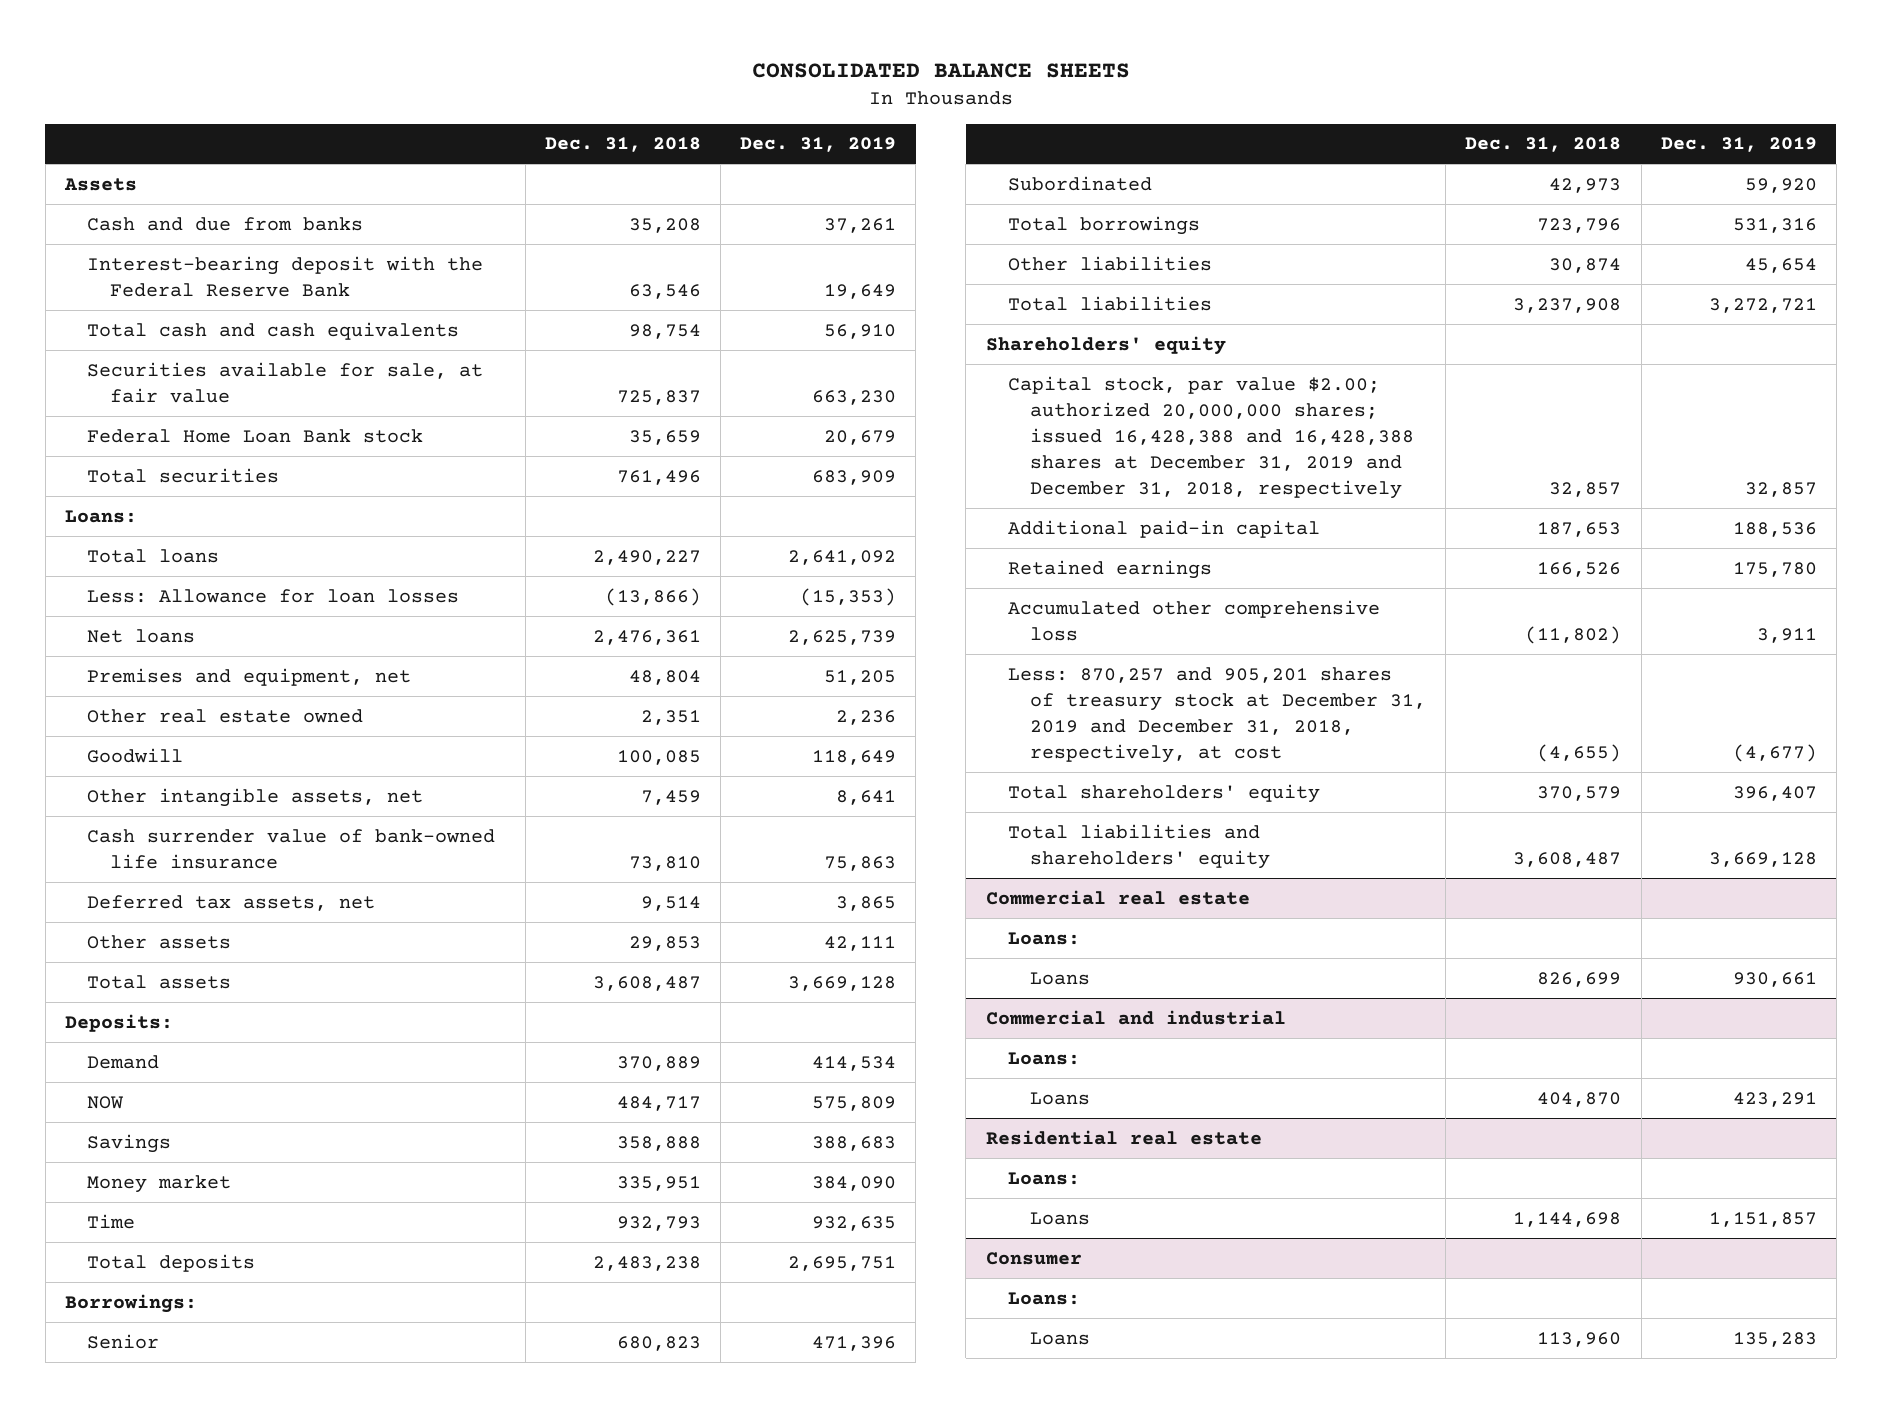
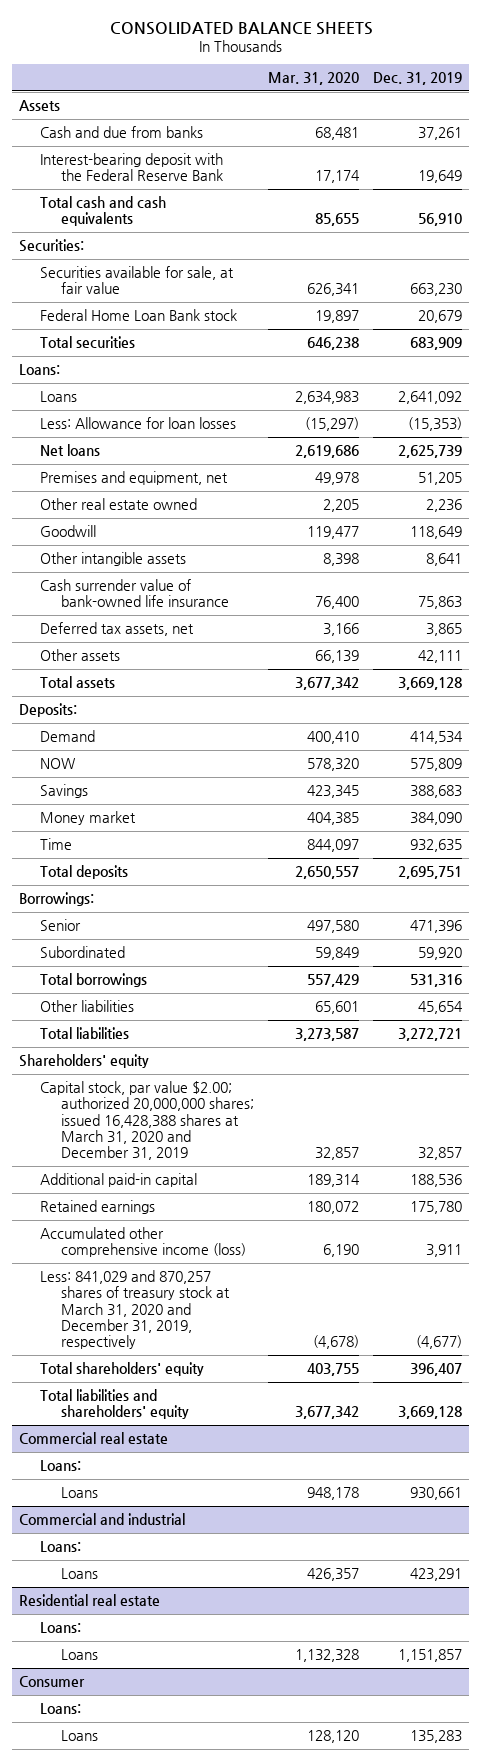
[544,137,701,153] Dec. 31, 2018 -> none
none -> [268,72,360,86] Mar. 31, 2020
none -> [18,239,84,253] Securities:
[87,548,220,563] Total loans -> [39,391,77,403] Loans
[87,787,424,807] Other intangible assets, net -> [39,552,186,567] Other intangible assets
[1007,375,1415,499] Capital stock, par value $2.00; authorized 20,000,000 shares; issued 16,428,388 and 16,428,388 shares at December 31, 2019 and December 31, 2018, respectively -> [39,1081,254,1161] Capital stock, par value $2.00; authorized 20,000,000 shares; issued 16,428,388 shares at March 31, 2020 and December 31, 2019
[1007,599,1380,641] Accumulated other comprehensive loss -> [39,1227,246,1258] Accumulated other comprehensive income (loss)
[1007,666,1427,763] Less: 870,257 and 905,201 shares of treasury stock at December 31, 2019 and December 31, 2018, respectively, at cost -> [39,1270,230,1350] Less: 841,029 and 870,257 shares of treasury stock at March 31, 2020 and December 31, 2019, respectively

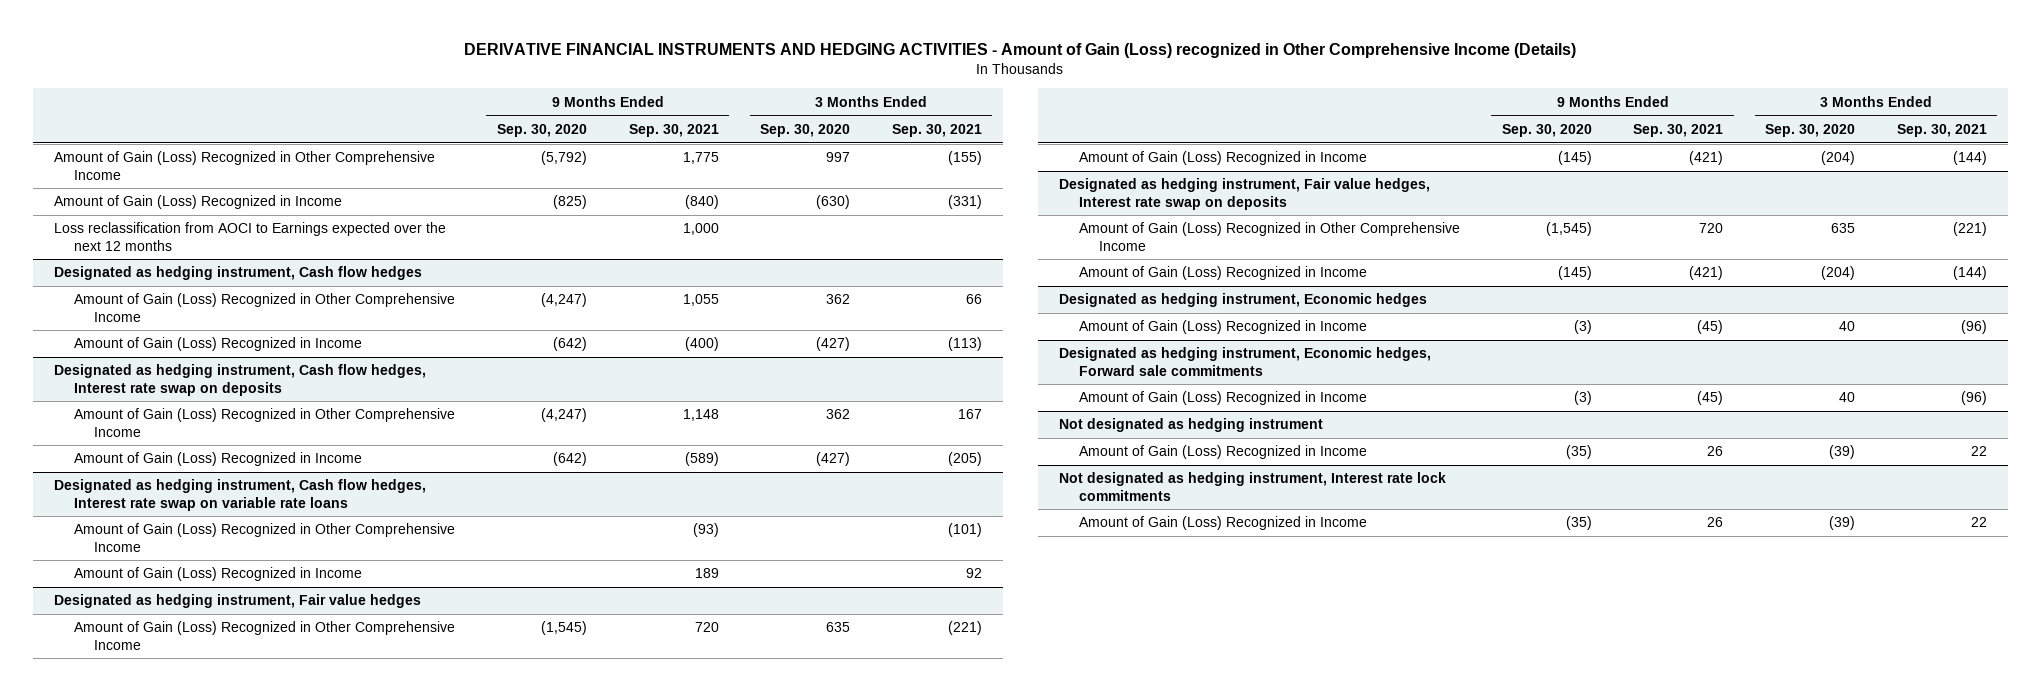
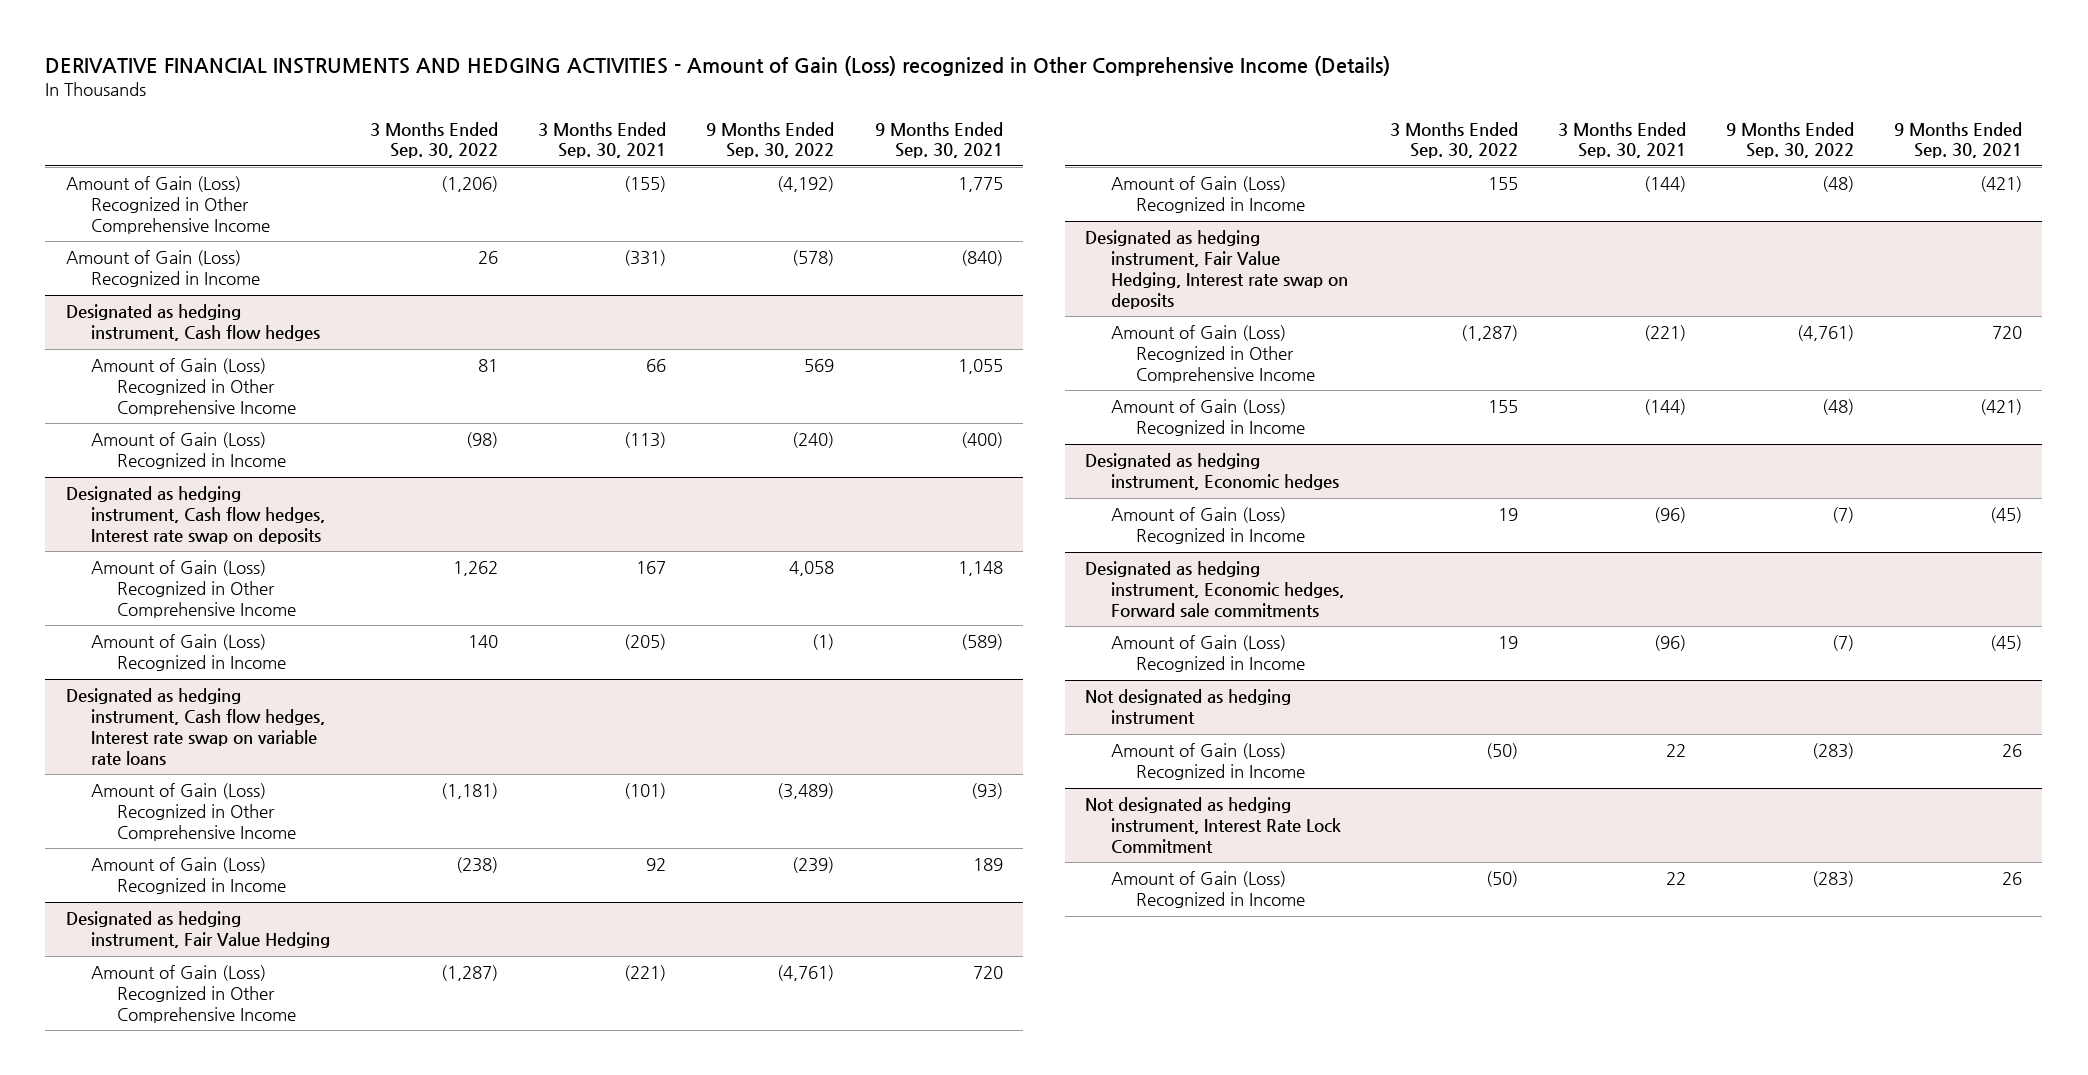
[496,123,587,137] Sep. 30, 2020 -> none
[760,123,851,137] Sep. 30, 2020 -> none
none -> [370,121,499,159] 3 Months Ended Sep. 30, 2022
none -> [706,121,835,159] 9 Months Ended Sep. 30, 2022
[53,222,446,251] Loss reclassification from AOCI to Earnings expected over the next 12 months -> none
[53,594,421,609] Designated as hedging instrument, Fair value hedges -> [65,911,331,949] Designated as hedging instrument, Fair Value Hedging
[1058,178,1430,210] Designated as hedging instrument, Fair value hedges, Interest rate swap on deposits -> [1085,230,1348,310] Designated as hedging instrument, Fair Value Hedging, Interest rate swap on deposits
[1058,472,1446,501] Not designated as hedging instrument, Interest rate lock commitments -> [1085,797,1341,854] Not designated as hedging instrument, Interest Rate Lock Commitment

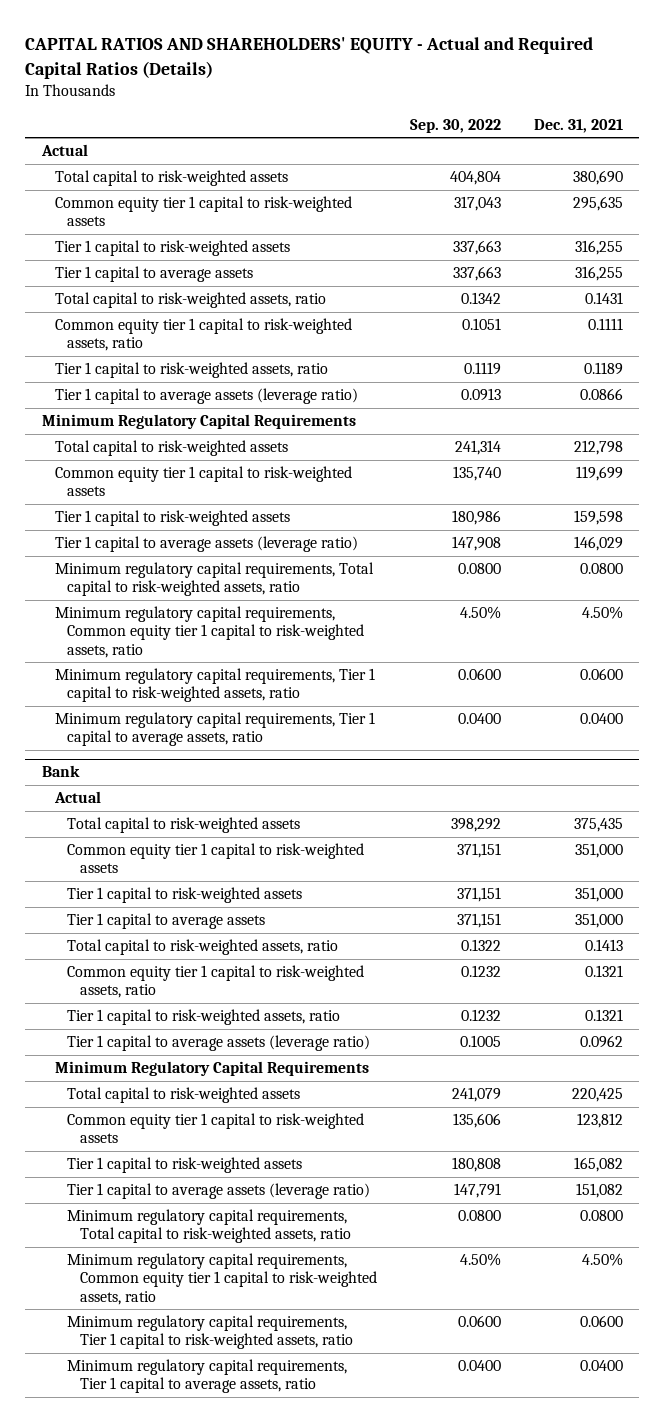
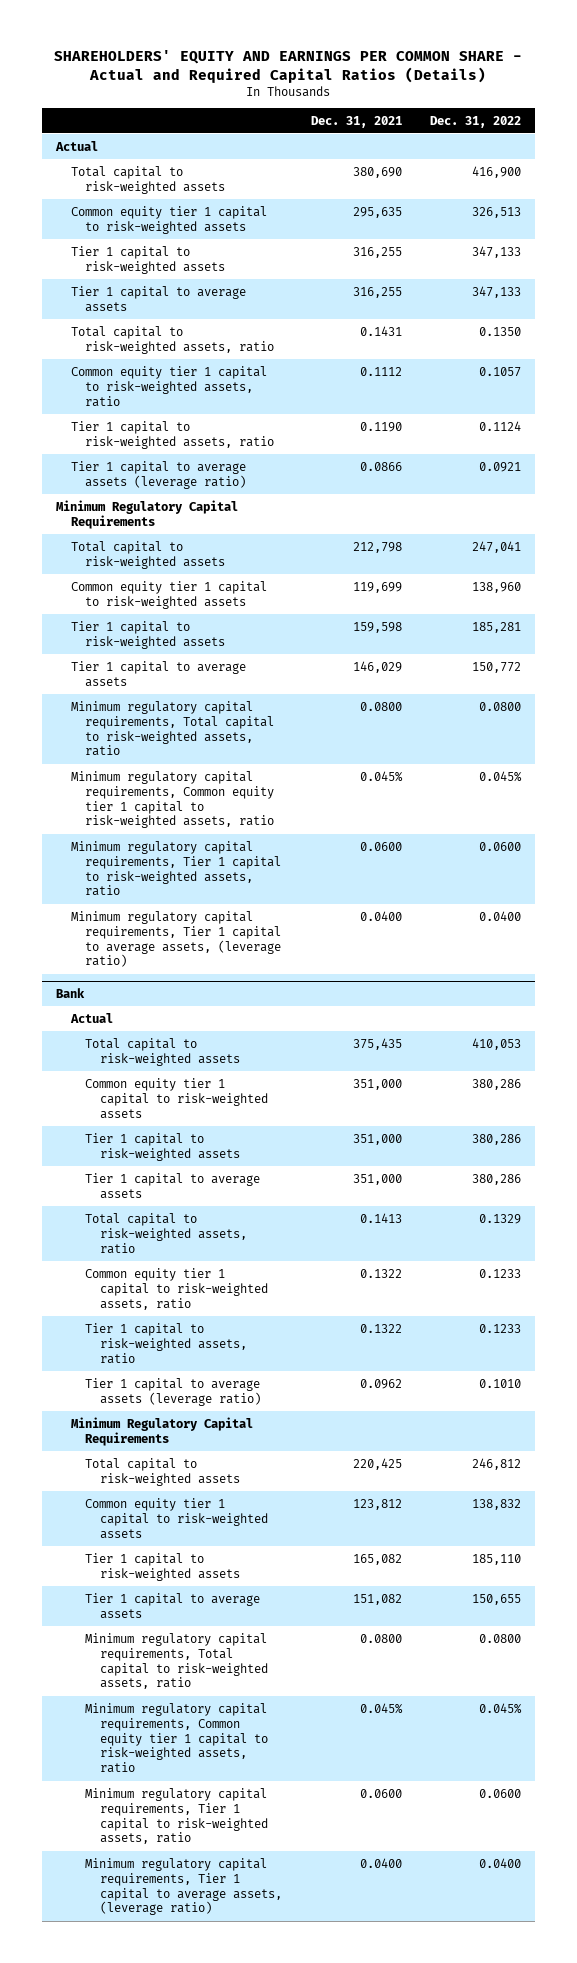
[25,36,594,79] CAPITAL RATIOS AND SHAREHOLDERS' EQUITY - Actual and Required Capital Ratios (Details) -> [54,49,523,83] SHAREHOLDERS' EQUITY AND EARNINGS PER COMMON SHARE - Actual and Required Capital Ratios (Details)
[409,118,501,133] Sep. 30, 2022 -> none
none -> [429,115,521,128] Dec. 31, 2022
[587,318,623,331] 0.1111 -> [359,366,402,376] 0.1112
[583,362,623,376] 0.1189 -> [359,421,402,432] 0.1190
[54,536,358,553] Tier 1 capital to average assets (leverage ratio) -> [70,660,246,687] Tier 1 capital to average assets
[581,606,623,620] 4.50% -> [359,770,403,782] 0.045%
[54,712,375,747] Minimum regulatory capital requirements, Tier 1 capital to average assets, ratio -> [70,910,282,968] Minimum regulatory capital requirements, Tier 1 capital to average assets, (leverage ratio)
[584,965,623,978] 0.1321 -> [359,1268,402,1278] 0.1322
[584,1009,623,1022] 0.1321 -> [359,1323,402,1333] 0.1322
[67,1183,371,1200] Tier 1 capital to average assets (leverage ratio) -> [85,1592,261,1619] Tier 1 capital to average assets
[581,1253,623,1267] 4.50% -> [359,1702,403,1714] 0.045%
[67,1359,348,1394] Minimum regulatory capital requirements, Tier 1 capital to average assets, ratio -> [85,1857,283,1916] Minimum regulatory capital requirements, Tier 1 capital to average assets, (leverage ratio)

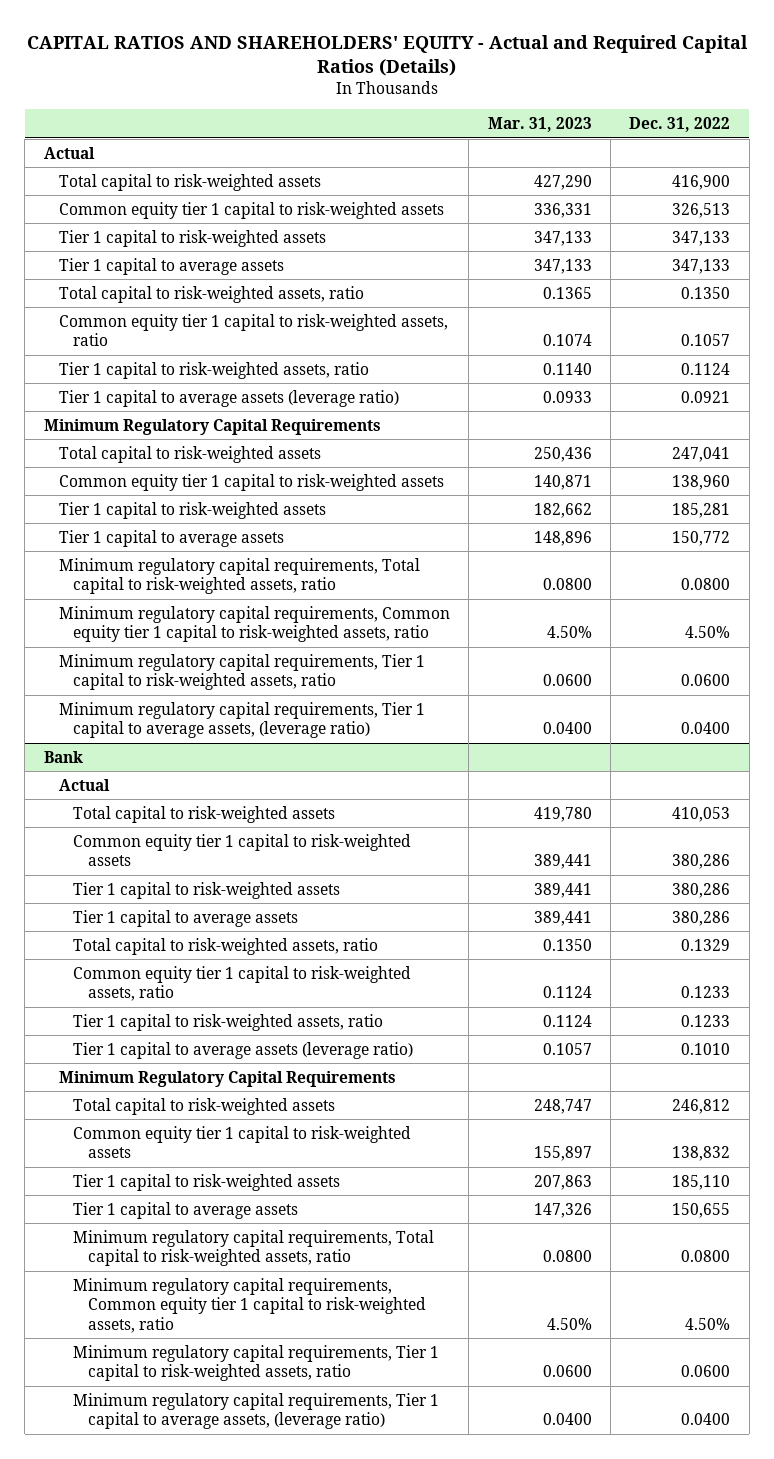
[54,49,523,83] SHAREHOLDERS' EQUITY AND EARNINGS PER COMMON SHARE - Actual and Required Capital Ratios (Details) -> [27,34,749,76] CAPITAL RATIOS AND SHAREHOLDERS' EQUITY - Actual and Required Capital Ratios (Details)
[310,115,402,128] Dec. 31, 2021 -> none
none -> [487,117,592,133] Mar. 31, 2023
[478,770,522,782] 0.045% -> [685,626,731,639] 4.50%
[478,1702,522,1714] 0.045% -> [685,1317,731,1330] 4.50%

